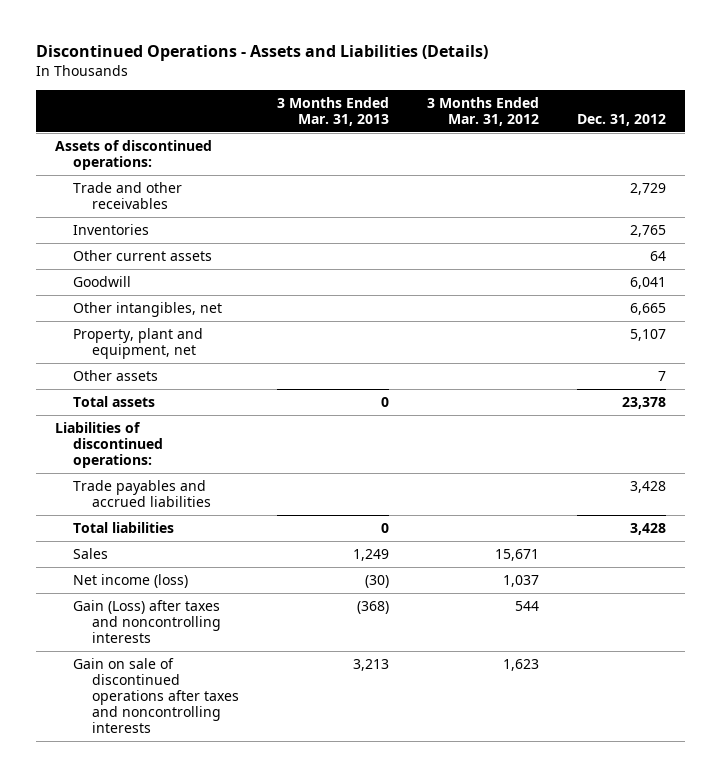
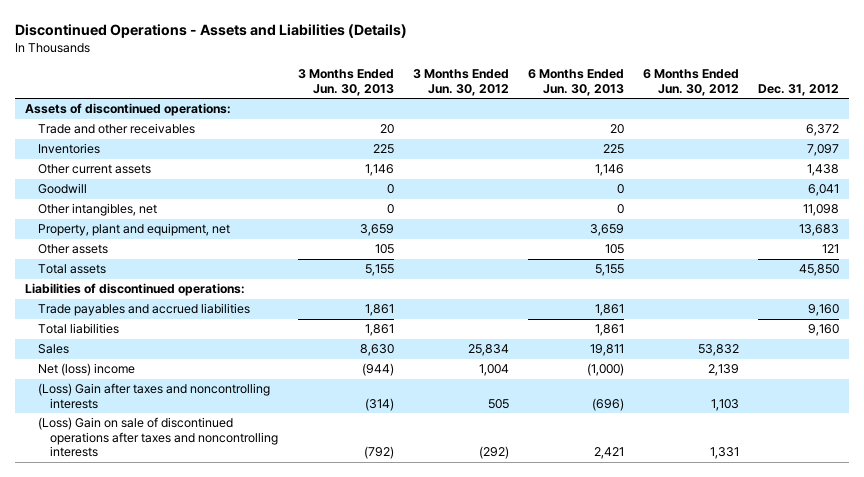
[276,96,389,126] 3 Months Ended Mar. 31, 2013 -> none
[426,96,539,126] 3 Months Ended Mar. 31, 2012 -> none
none -> [297,69,394,96] 3 Months Ended Jun. 30, 2013
none -> [412,69,509,96] 3 Months Ended Jun. 30, 2012
none -> [527,69,624,96] 6 Months Ended Jun. 30, 2013
none -> [643,69,740,96] 6 Months Ended Jun. 30, 2012
[630,182,667,195] 2,729 -> [806,124,840,137] 6,372
[630,224,667,237] 2,765 -> [807,144,840,157] 7,097
[650,250,667,261] 64 -> [807,164,840,177] 1,438
[630,302,667,315] 6,665 -> [803,204,840,217] 11,098
[630,328,667,341] 5,107 -> [799,224,840,237] 13,683
[658,370,667,381] 7 -> [822,244,840,254] 121
[622,396,667,409] 23,378 -> [799,264,840,277] 45,850
[630,480,667,493] 3,428 -> [808,304,840,317] 9,160
[630,522,667,535] 3,428 -> [808,324,840,337] 9,160
[73,573,189,588] Net income (loss) -> [37,363,135,377] Net (loss) income
[73,599,221,644] Gain (Loss) after taxes and noncontrolling interests -> [37,383,270,409] (Loss) Gain after taxes and noncontrolling interests
[73,657,239,734] Gain on sale of discontinued operations after taxes and noncontrolling interests -> [37,417,279,458] (Loss) Gain on sale of discontinued operations after taxes and noncontrolling interests

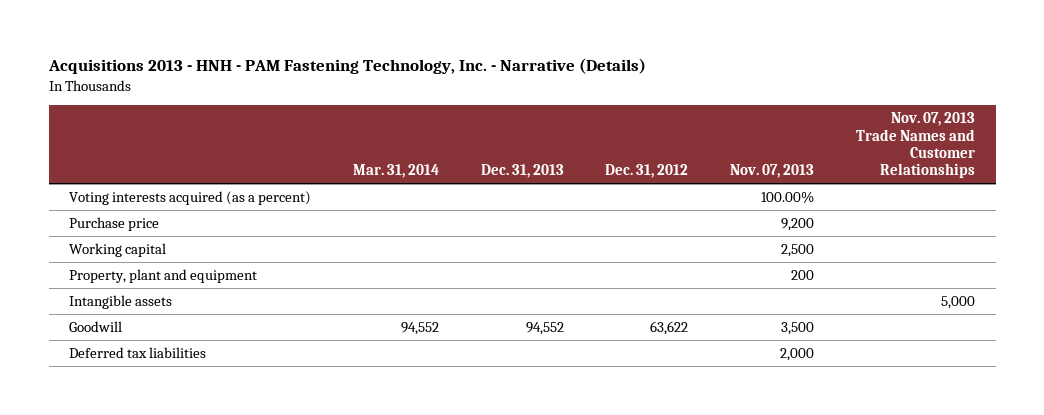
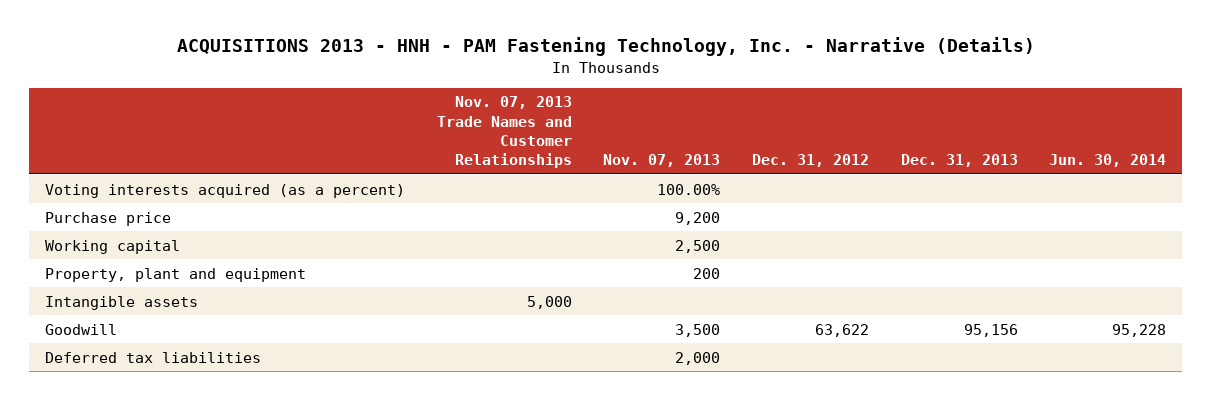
[47,58,646,75] Acquisitions 2013 - HNH - PAM Fastening Technology, Inc. - Narrative (Details) -> [176,37,1035,57] ACQUISITIONS 2013 - HNH - PAM Fastening Technology, Inc. - Narrative (Details)
[353,164,440,179] Mar. 31, 2014 -> none
none -> [1049,154,1167,168] Jun. 30, 2014
[525,321,564,335] 94,552 -> [963,323,1018,337] 95,156

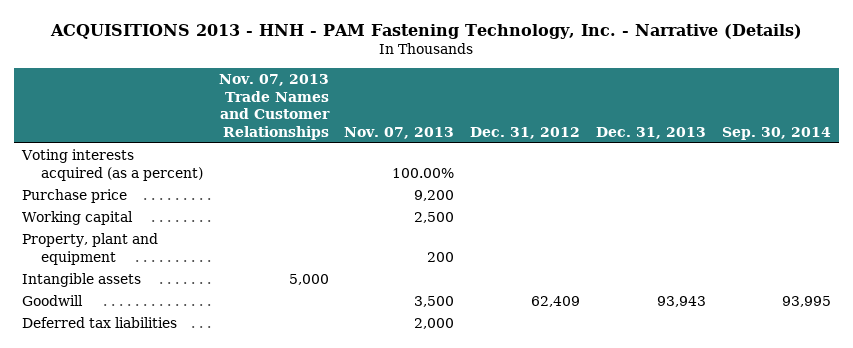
[1049,154,1167,168] Jun. 30, 2014 -> none
none -> [721,126,831,140] Sep. 30, 2014
[814,323,869,337] 63,622 -> [531,296,581,308] 62,409
[963,323,1018,337] 95,156 -> [657,296,707,308] 93,943

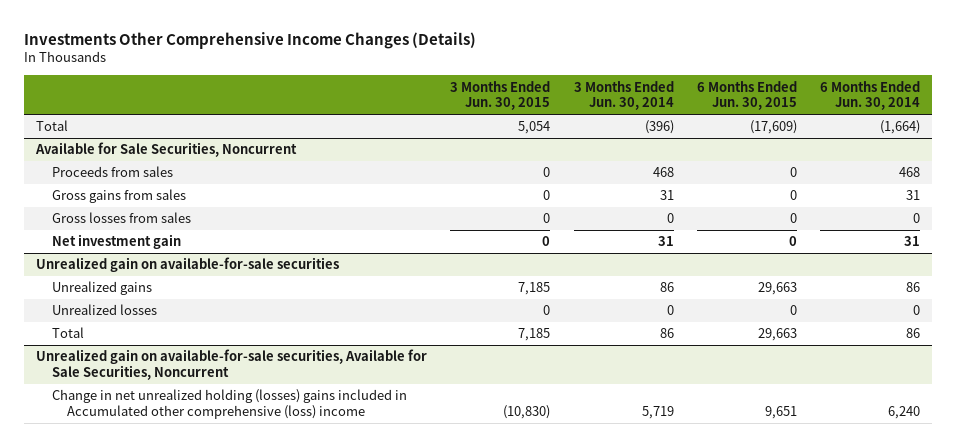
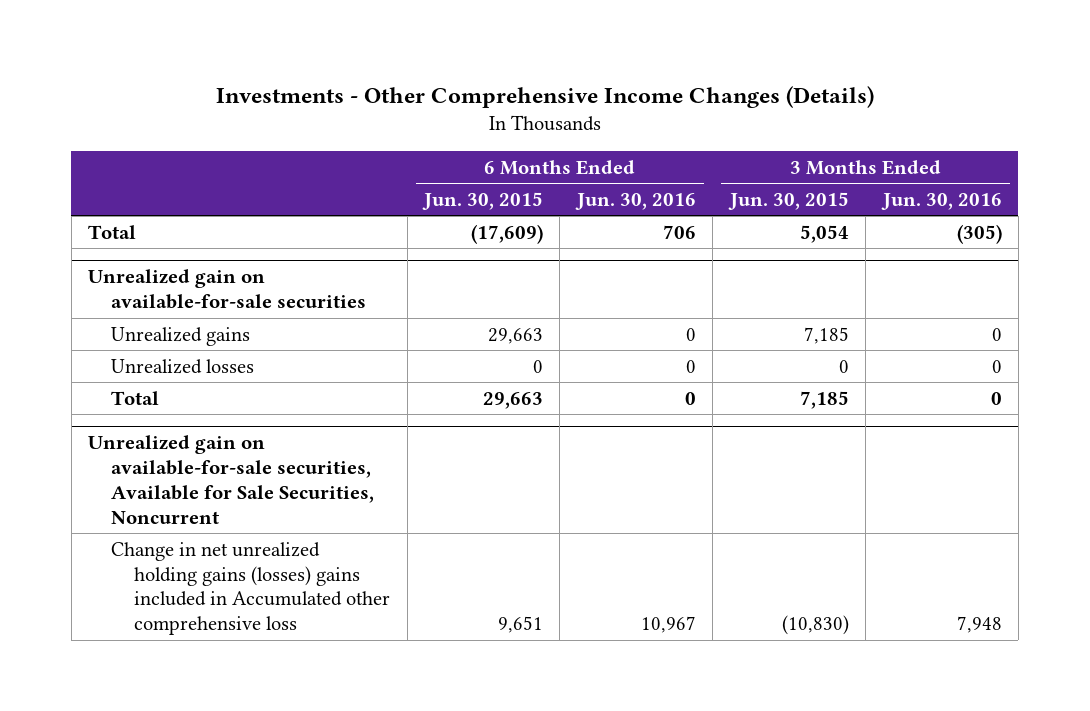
[24,31,477,49] Investments Other Comprehensive Income Changes (Details) -> [215,85,874,108] Investments - Other Comprehensive Income Changes (Details)
[573,80,674,111] 3 Months Ended Jun. 30, 2014 -> none
[820,80,921,111] 6 Months Ended Jun. 30, 2014 -> none
none -> [574,192,696,210] Jun. 30, 2016
none -> [880,192,1002,210] Jun. 30, 2016
[34,142,297,158] Available for Sale Securities, Noncurrent -> none
[51,166,173,178] Proceeds from sales -> none
[51,189,186,204] Gross gains from sales -> none
[51,212,191,224] Gross losses from sales -> none
[51,234,181,250] Net investment gain -> none
[51,389,407,420] Change in net unrealized holding (losses) gains included in Accumulated other comprehensive (loss) income -> [111,541,391,636] Change in net unrealized holding gains (losses) gains included in Accumulated other comprehensive loss

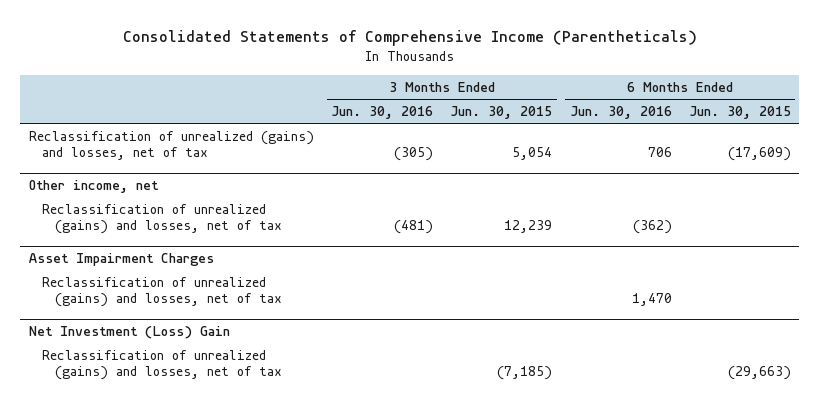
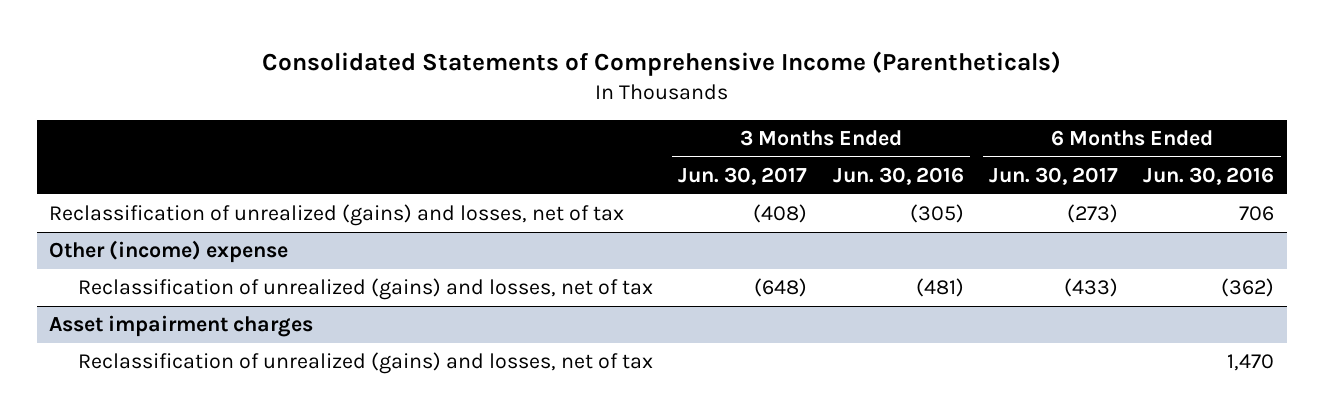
[450,105,553,119] Jun. 30, 2015 -> none
[688,105,791,119] Jun. 30, 2015 -> none
none -> [678,167,808,186] Jun. 30, 2017
none -> [989,167,1119,186] Jun. 30, 2017
[28,180,159,194] Other income, net -> [49,240,289,264] Other (income) expense
[28,253,214,267] Asset Impairment Charges -> [49,315,314,338] Asset impairment charges
[28,326,230,340] Net Investment (Loss) Gain -> none
[42,349,283,381] Reclassification of unrealized (gains) and losses, net of tax -> none

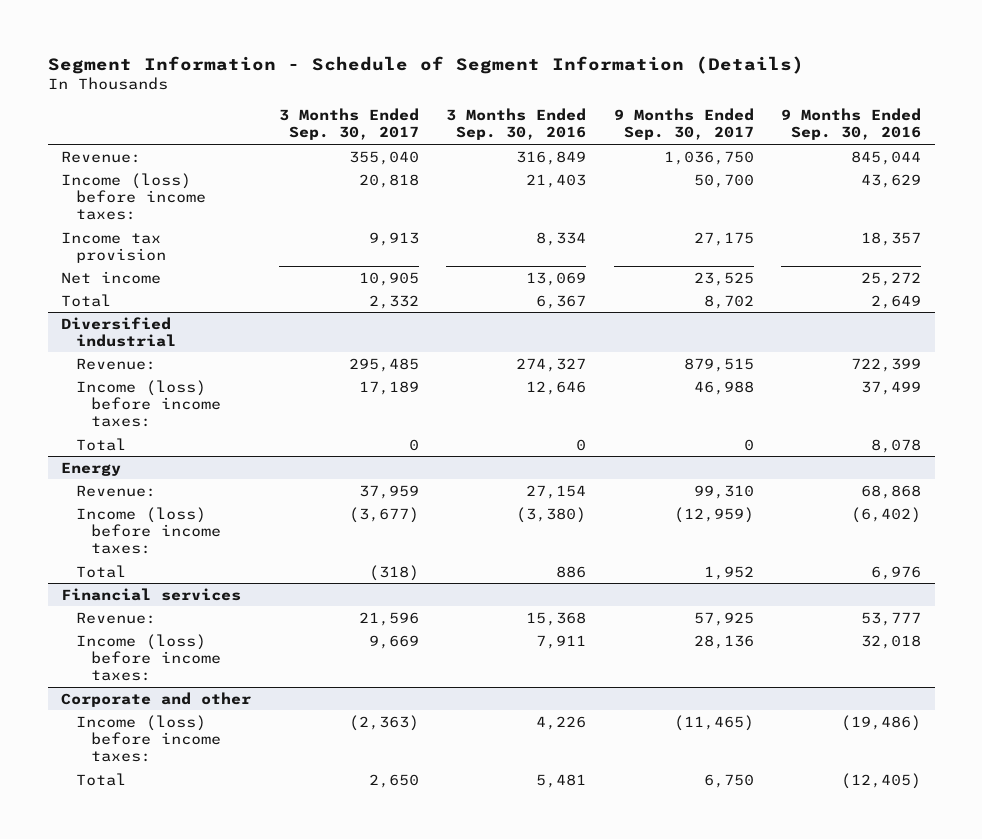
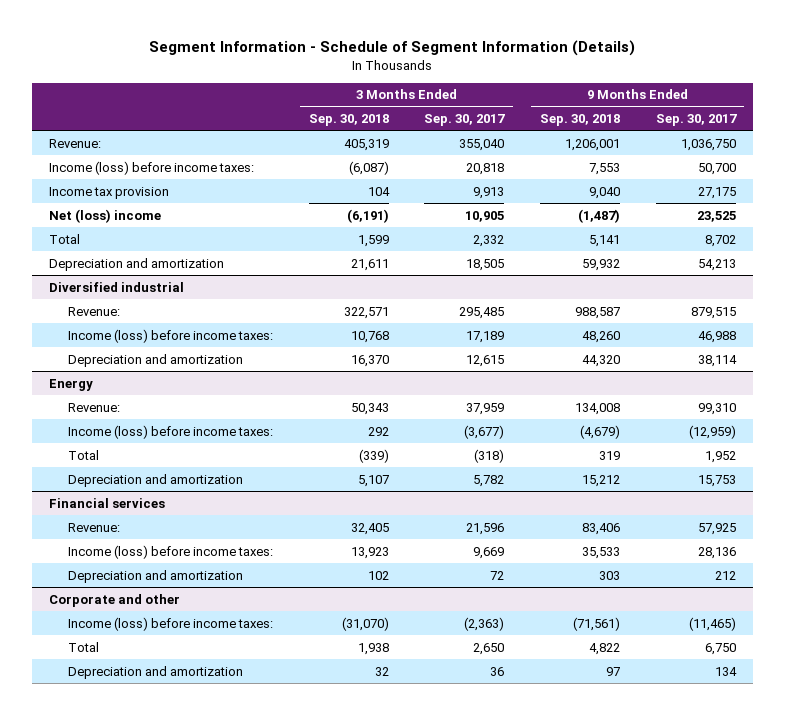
[446,108,587,141] 3 Months Ended Sep. 30, 2016 -> none
[781,108,922,141] 9 Months Ended Sep. 30, 2016 -> none
none -> [308,113,389,126] Sep. 30, 2018
none -> [539,113,620,126] Sep. 30, 2018
[61,270,162,284] Net income -> [49,208,162,223] Net (loss) income
none -> [49,257,225,271] Depreciation and amortization
[76,437,127,451] Total -> none
none -> [68,353,244,367] Depreciation and amortization
none -> [68,473,244,487] Depreciation and amortization
none -> [68,569,244,583] Depreciation and amortization
none -> [68,665,244,679] Depreciation and amortization

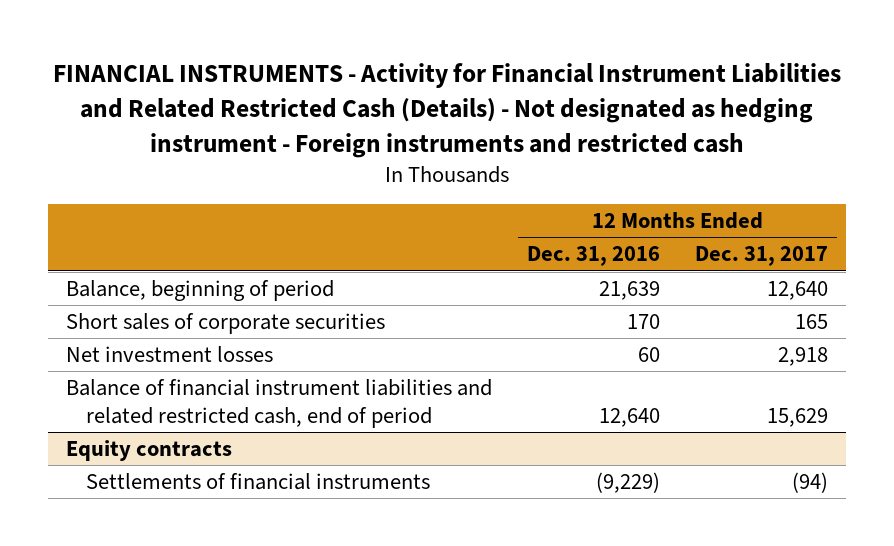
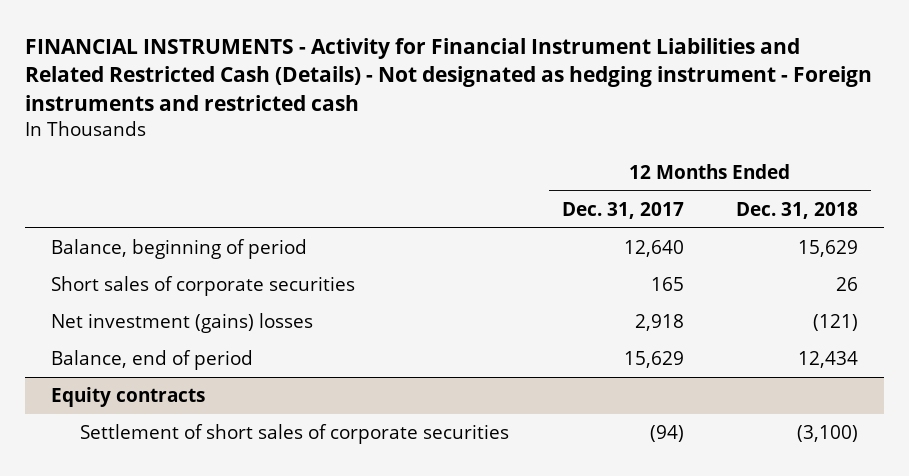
[527,246,661,267] Dec. 31, 2016 -> none
none -> [735,201,858,219] Dec. 31, 2018
[65,346,273,363] Net investment losses -> [51,312,314,333] Net investment (gains) losses
[65,379,492,428] Balance of financial instrument liabilities and related restricted cash, end of period -> [51,349,254,370] Balance, end of period
[85,473,430,491] Settlements of financial instruments -> [80,423,510,444] Settlement of short sales of corporate securities

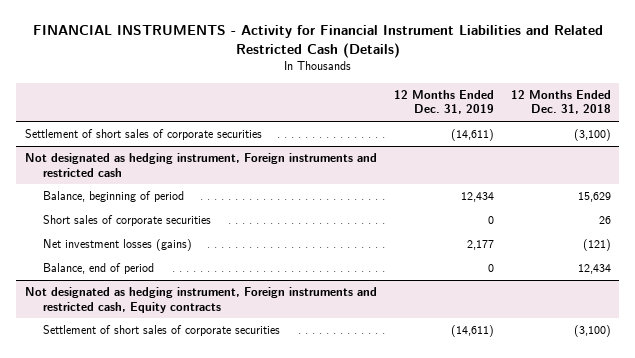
[25,37,873,111] FINANCIAL INSTRUMENTS - Activity for Financial Instrument Liabilities and Related Restricted Cash (Details) - Not designated as hedging instrument - Foreign instruments and restricted cash -> [32,24,603,58] FINANCIAL INSTRUMENTS - Activity for Financial Instrument Liabilities and Related Restricted Cash (Details)
[561,201,684,219] Dec. 31, 2017 -> none
none -> [393,89,494,115] 12 Months Ended Dec. 31, 2019
none -> [24,129,262,141] Settlement of short sales of corporate securities
none -> [24,153,377,177] Not designated as hedging instrument, Foreign instruments and restricted cash
[51,312,314,333] Net investment (gains) losses -> [42,239,192,252] Net investment losses (gains)
[51,386,206,407] Equity contracts -> none
none -> [24,287,377,313] Not designated as hedging instrument, Foreign instruments and restricted cash, Equity contracts

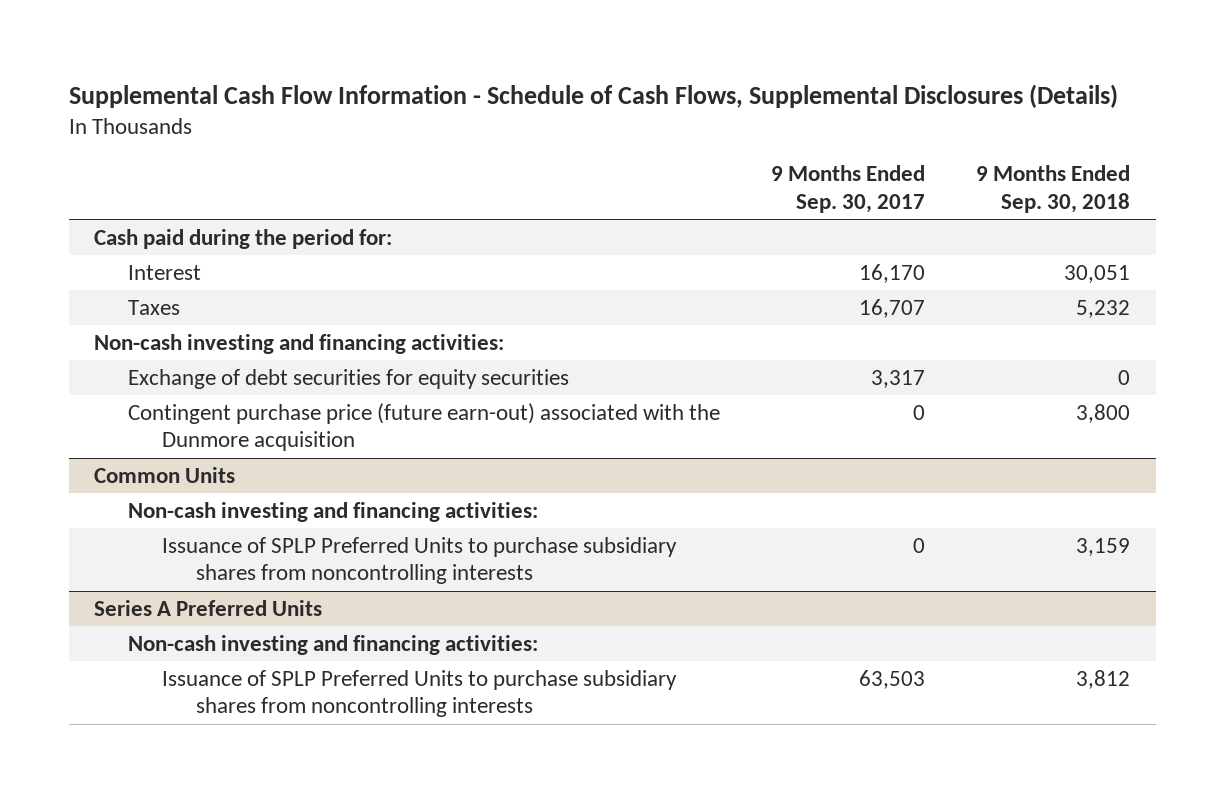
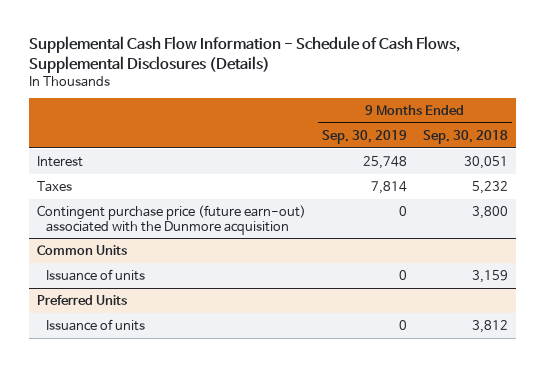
[771,165,926,213] 9 Months Ended Sep. 30, 2017 -> none
none -> [322,129,408,144] Sep. 30, 2019
[94,228,393,249] Cash paid during the period for: -> none
[94,333,505,354] Non-cash investing and financing activities: -> none
[128,368,570,389] Exchange of debt securities for equity securities -> none
[128,501,539,522] Non-cash investing and financing activities: -> none
[128,634,539,655] Non-cash investing and financing activities: -> none
[161,536,677,585] Issuance of SPLP Preferred Units to purchase subsidiary shares from noncontrolling interests -> [45,268,145,281] Issuance of units
[94,599,323,616] Series A Preferred Units -> [37,294,128,305] Preferred Units
[161,669,677,718] Issuance of SPLP Preferred Units to purchase subsidiary shares from noncontrolling interests -> [45,318,145,331] Issuance of units

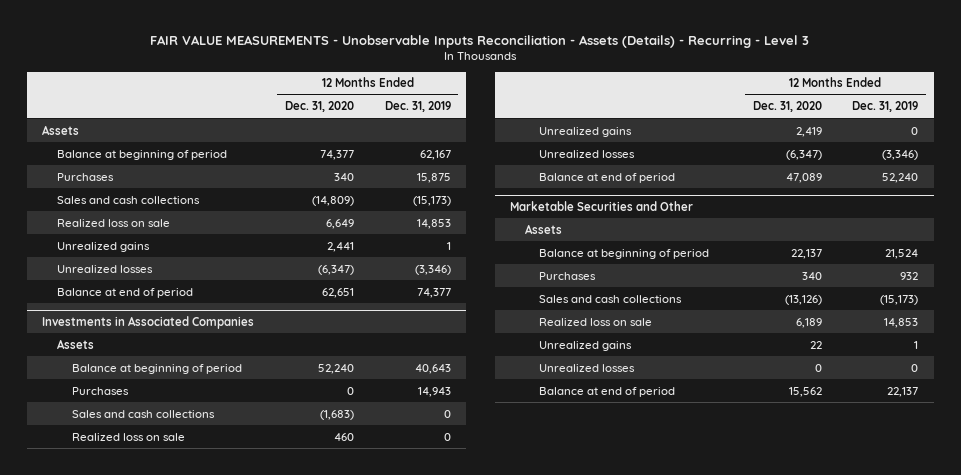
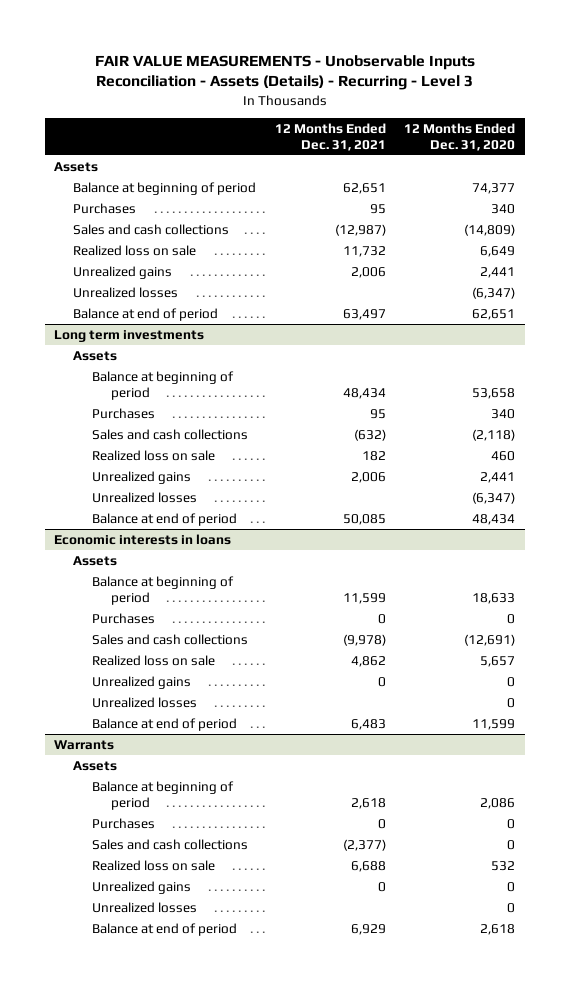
[384,101,451,113] Dec. 31, 2019 -> none
none -> [274,122,386,151] 12 Months Ended Dec. 31, 2021
[42,315,255,329] Investments in Associated Companies -> [54,329,205,342] Long term investments
[317,363,354,374] 52,240 -> [472,387,516,399] 53,658
[346,386,354,395] 0 -> [491,408,516,419] 340
[319,409,354,420] (1,683) -> [472,428,516,441] (2,118)
[795,126,822,137] 2,419 -> [480,471,516,483] 2,441
[785,172,822,183] 47,089 -> [472,513,516,525] 48,434
[510,200,694,211] Marketable Securities and Other -> [54,533,232,545] Economic interests in loans
[790,248,822,259] 22,137 -> [472,592,516,604] 18,633
[801,271,822,280] 340 -> [507,613,516,624] 0
[784,294,822,305] (13,126) -> [464,633,516,646] (12,691)
[795,317,822,328] 6,189 -> [480,655,516,667] 5,657
[809,340,822,349] 22 -> [507,676,516,687] 0
[788,386,822,397] 15,562 -> [472,718,516,730] 11,599
none -> [54,739,115,750] Warrants
none -> [73,760,118,771] Assets
none -> [91,780,234,810] Balance at beginning of period
none -> [91,817,155,829] Purchases
none -> [91,838,248,850] Sales and cash collections
none -> [91,859,215,871] Realized loss on sale
none -> [91,880,191,894] Unrealized gains
none -> [91,901,197,913] Unrealized losses
none -> [91,922,237,936] Balance at end of period

